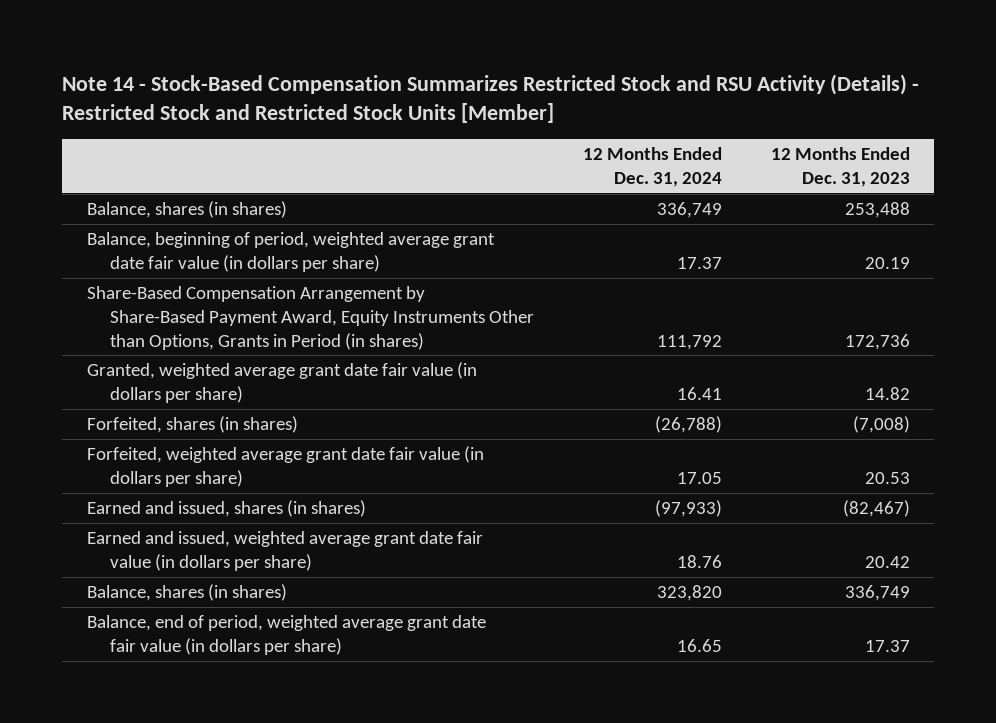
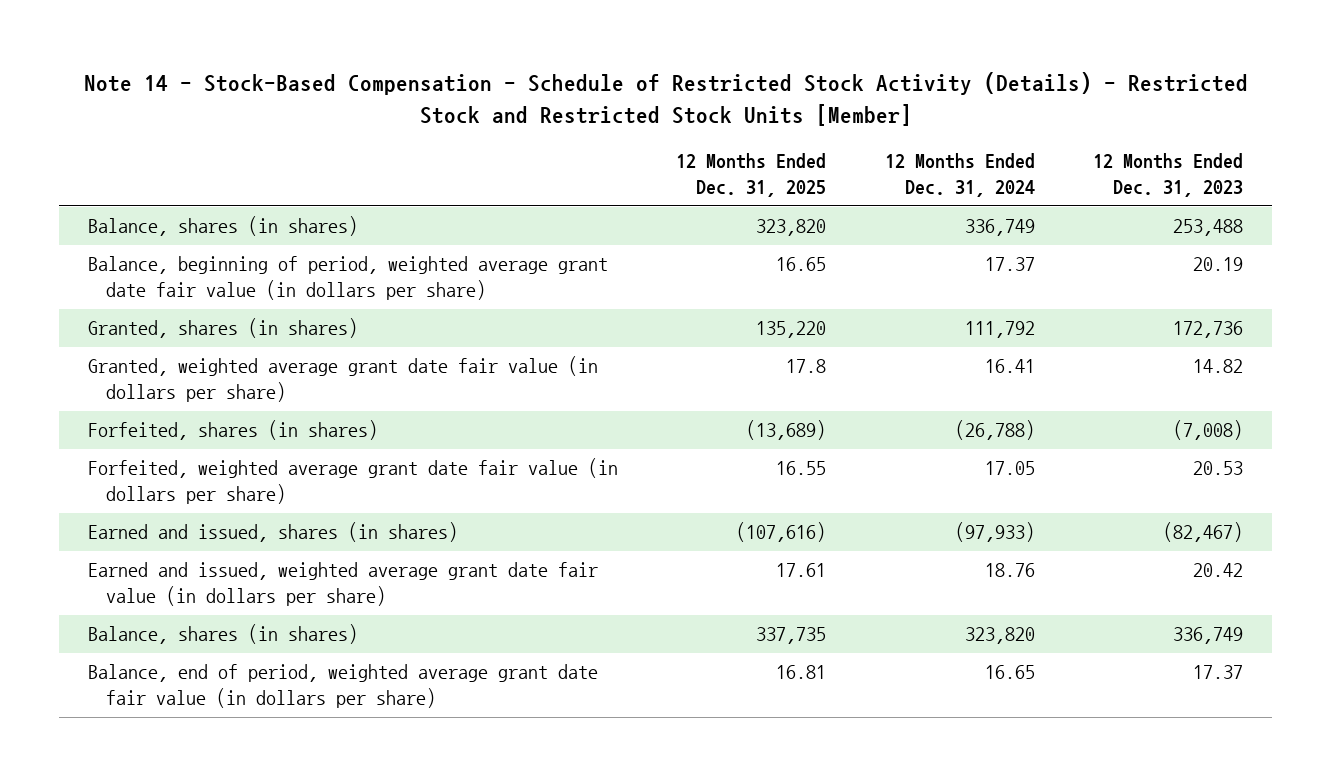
[62,74,920,124] Note 14 - Stock-Based Compensation Summarizes Restricted Stock and RSU Activity (Details) - Restricted Stock and Restricted Stock Units [Member] -> [83,72,1248,126] Note 14 - Stock-Based Compensation - Schedule of Restricted Stock Activity (Details) - Restricted Stock and Restricted Stock Units [Member]
none -> [676,153,827,198] 12 Months Ended Dec. 31, 2025
[86,285,535,350] Share-Based Compensation Arrangement by Share-Based Payment Award, Equity Instruments Other than Options, Grants in Period (in shares) -> [88,318,359,339] Granted, shares (in shares)

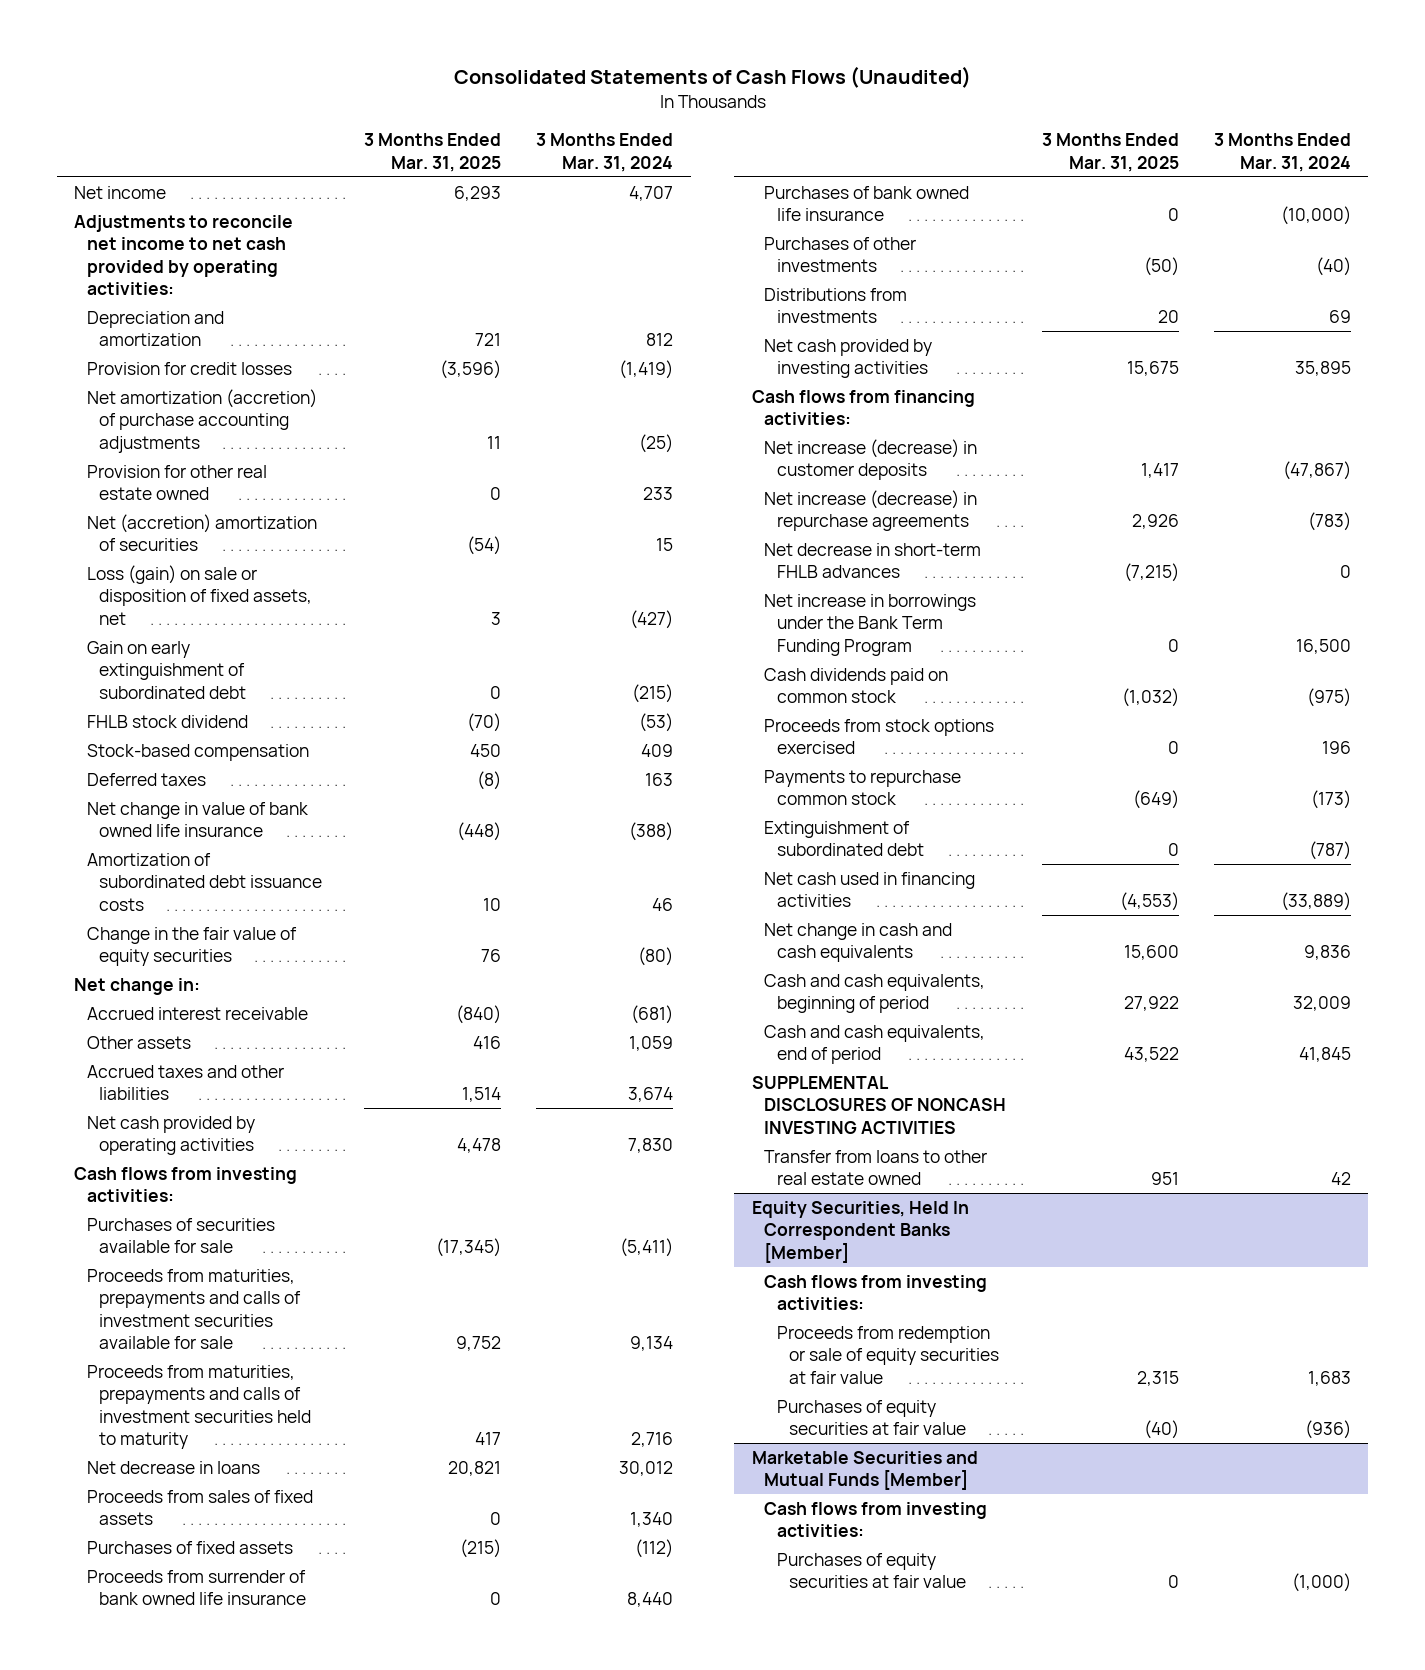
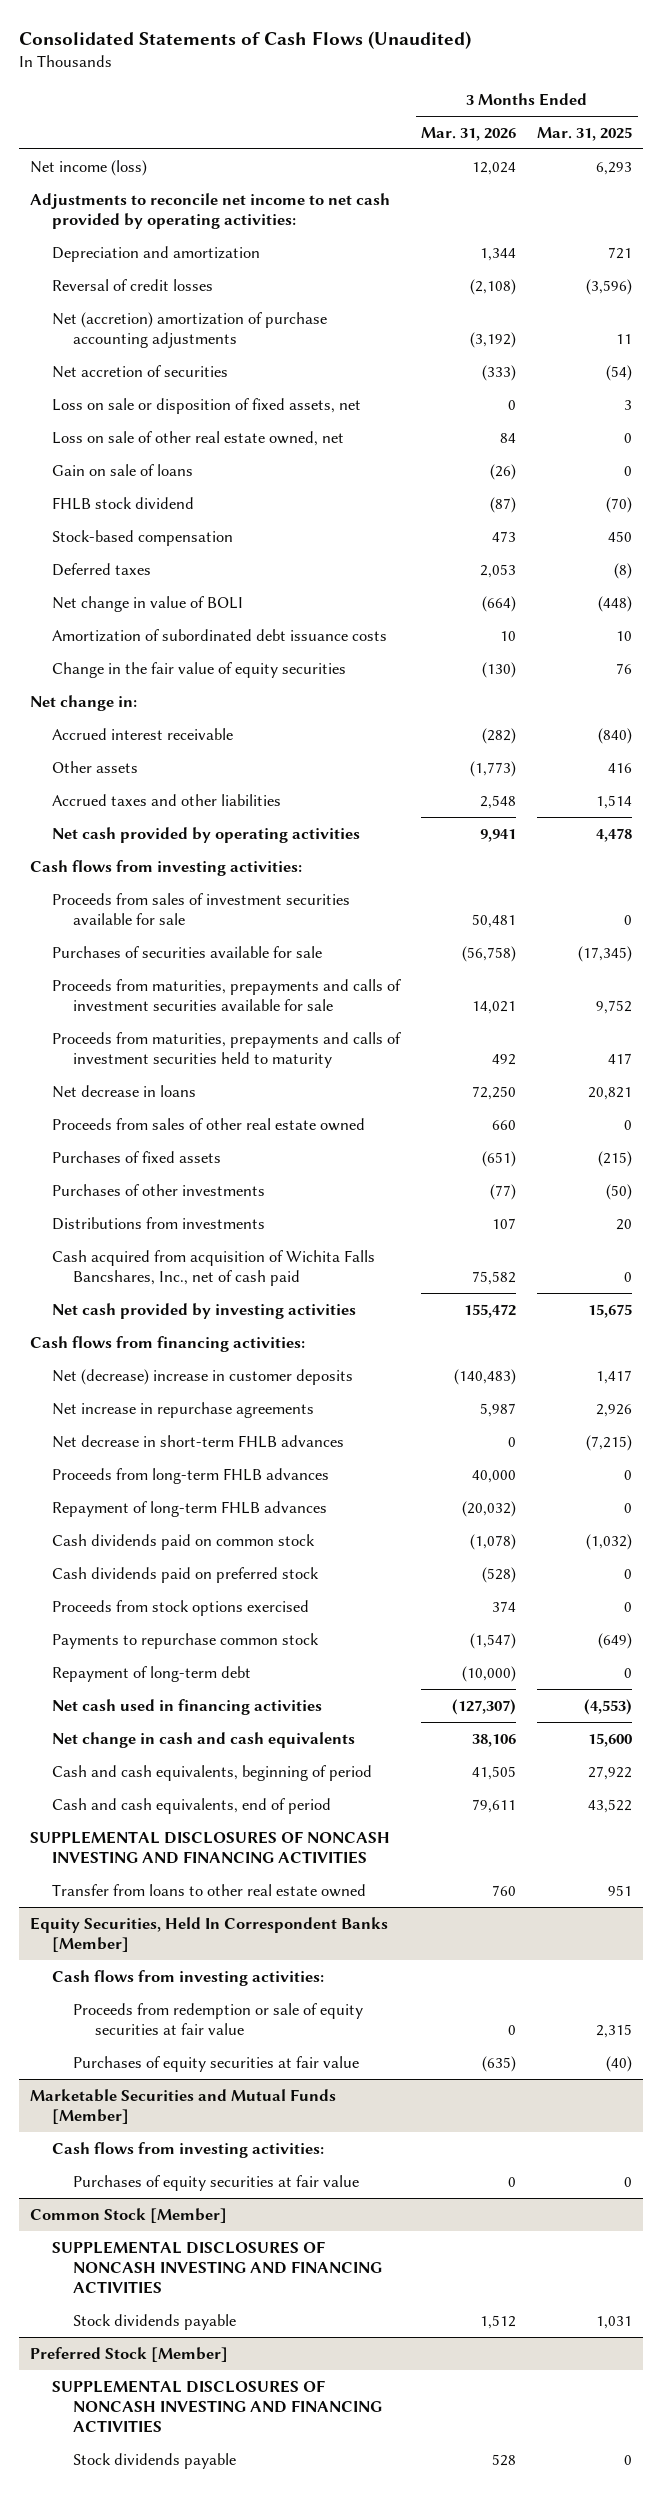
[535,133,673,172] 3 Months Ended Mar. 31, 2024 -> none
none -> [421,126,517,141] Mar. 31, 2026
[74,185,167,199] Net income -> [29,159,147,176] Net income (loss)
[86,464,267,501] Provision for other real estate owned -> none
[86,640,247,699] Gain on early extinguishment of subordinated debt -> none
[86,361,292,375] Provision for credit losses -> [51,278,213,291] Reversal of credit losses
[86,388,317,453] Net amortization (accretion) of purchase accounting adjustments -> [51,311,327,348] Net (accretion) amortization of purchase accounting adjustments
[86,513,317,552] Net (accretion) amortization of securities -> [51,364,228,378] Net accretion of securities
[86,564,313,625] Loss (gain) on sale or disposition of fixed assets, net -> [51,397,361,414] Loss on sale or disposition of fixed assets, net
none -> [51,430,344,446] Loss on sale of other real estate owned, net
none -> [51,463,193,476] Gain on sale of loans
[86,801,309,838] Net change in value of bank owned life insurance -> [51,595,243,612] Net change in value of BOLI
none -> [51,892,350,925] Proceeds from sales of investment securities available for sale
[86,1489,313,1526] Proceeds from sales of fixed assets -> none
none -> [51,1117,365,1131] Proceeds from sales of other real estate owned
[86,1569,307,1606] Proceeds from surrender of bank owned life insurance -> none
[764,185,970,222] Purchases of bank owned life insurance -> none
none -> [51,1249,375,1286] Cash acquired from acquisition of Wichita Falls Bancshares, Inc., net of cash paid
[764,438,978,481] Net increase (decrease) in customer deposits -> [51,1368,353,1385] Net (decrease) increase in customer deposits
[764,489,978,532] Net increase (decrease) in repurchase agreements -> [51,1401,314,1418] Net increase in repurchase agreements
[764,593,977,656] Net increase in borrowings under the Bank Term Funding Program -> none
none -> [51,1467,329,1484] Proceeds from long-term FHLB advances
none -> [51,1500,327,1517] Repayment of long-term FHLB advances
none -> [51,1566,319,1583] Cash dividends paid on preferred stock
[764,820,924,857] Extinguishment of subordinated debt -> none
none -> [51,1665,251,1682] Repayment of long-term debt
[752,1075,1007,1134] SUPPLEMENTAL DISCLOSURES OF NONCASH INVESTING ACTIVITIES -> [29,1830,390,1864] SUPPLEMENTAL DISCLOSURES OF NONCASH INVESTING AND FINANCING ACTIVITIES
none -> [29,2207,227,2223] Common Stock [Member]
none -> [51,2240,383,2295] SUPPLEMENTAL DISCLOSURES OF NONCASH INVESTING AND FINANCING ACTIVITIES
none -> [73,2313,237,2330] Stock dividends payable
none -> [29,2346,228,2362] Preferred Stock [Member]
none -> [51,2379,383,2434] SUPPLEMENTAL DISCLOSURES OF NONCASH INVESTING AND FINANCING ACTIVITIES
none -> [73,2452,237,2469] Stock dividends payable

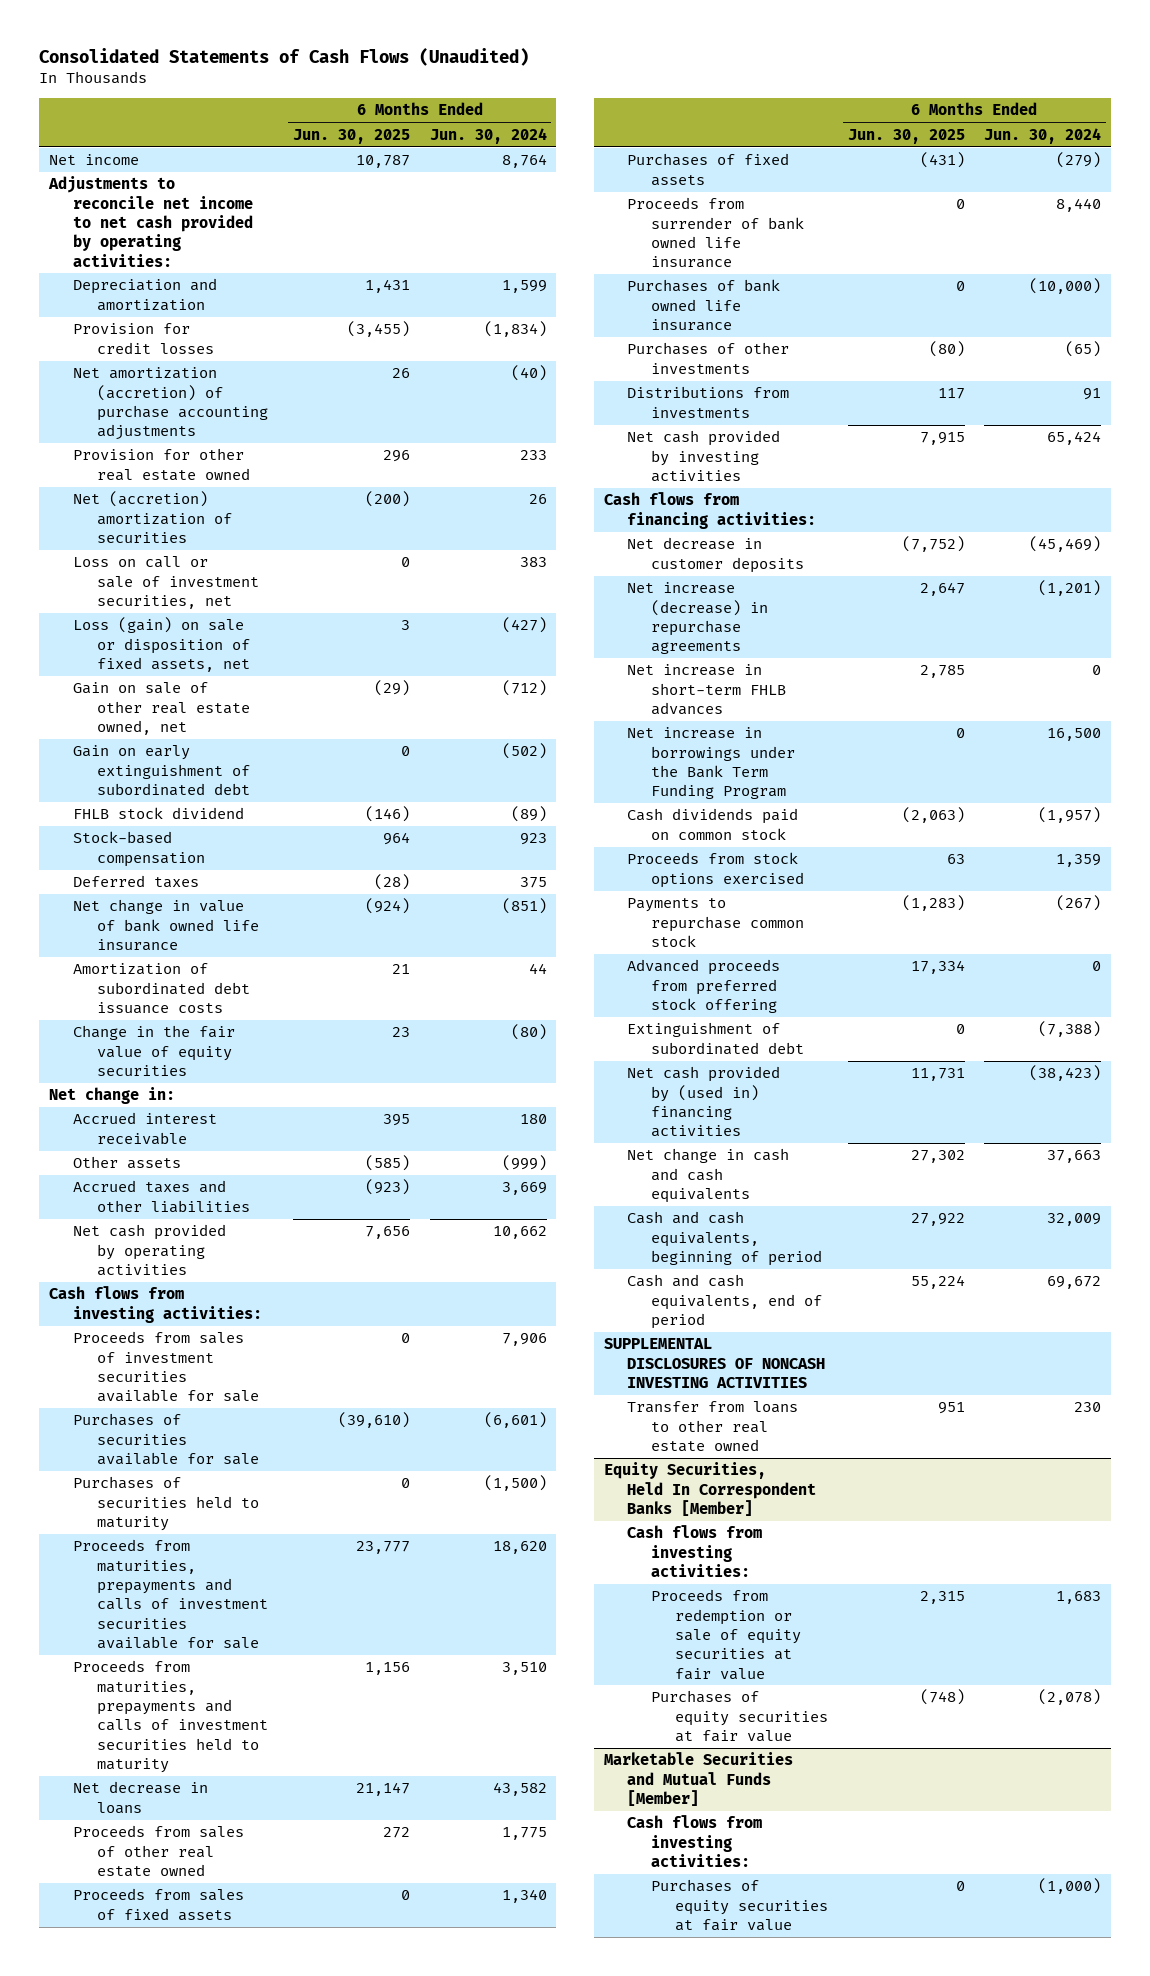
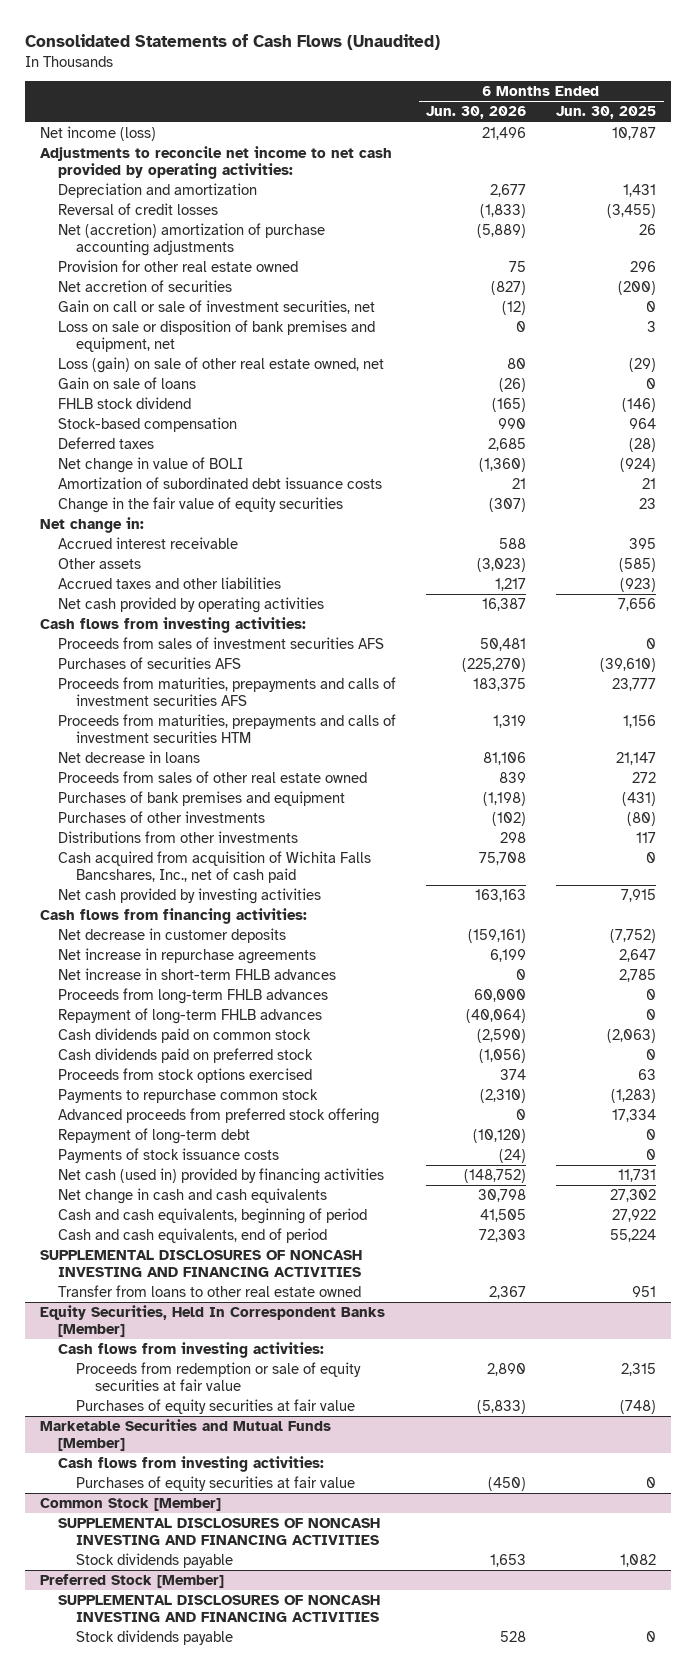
[429,127,547,144] Jun. 30, 2024 -> none
none -> [426,106,527,120] Jun. 30, 2026
[49,154,140,166] Net income -> [40,126,157,142] Net income (loss)
[72,323,214,354] Provision for credit losses -> [58,203,219,216] Reversal of credit losses
[72,367,268,441] Net amortization (accretion) of purchase accounting adjustments -> [58,223,326,256] Net (accretion) amortization of purchase accounting adjustments
[72,745,250,796] Gain on early extinguishment of subordinated debt -> none
[72,491,232,543] Net (accretion) amortization of securities -> [58,280,233,293] Net accretion of securities
[72,556,259,609] Loss on call or sale of investment securities, net -> [58,300,376,315] Gain on call or sale of investment securities, net
[72,617,250,672] Loss (gain) on sale or disposition of fixed assets, net -> [58,320,376,352] Loss on sale or disposition of bank premises and equipment, net
[72,682,250,735] Gain on sale of other real estate owned, net -> [58,357,385,374] Loss (gain) on sale of other real estate owned, net
none -> [58,377,197,390] Gain on sale of loans
[72,899,259,951] Net change in value of bank owned life insurance -> [58,457,244,474] Net change in value of BOLI
[72,1476,259,1531] Purchases of securities held to maturity -> none
[72,1331,259,1403] Proceeds from sales of investment securities available for sale -> [58,637,385,650] Proceeds from sales of investment securities AFS
[72,1413,259,1465] Purchases of securities available for sale -> [58,657,242,670] Purchases of securities AFS
[72,1539,268,1649] Proceeds from maturities, prepayments and calls of investment securities available for sale -> [58,677,397,706] Proceeds from maturities, prepayments and calls of investment securities AFS
[72,1660,268,1773] Proceeds from maturities, prepayments and calls of investment securities held to maturity -> [58,714,397,743] Proceeds from maturities, prepayments and calls of investment securities HTM
[72,1888,244,1921] Proceeds from sales of fixed assets -> none
[627,197,805,269] Proceeds from surrender of bank owned life insurance -> none
[627,279,781,331] Purchases of bank owned life insurance -> none
[627,153,790,186] Purchases of fixed assets -> [58,791,346,807] Purchases of bank premises and equipment
[627,386,790,418] Distributions from investments -> [58,831,299,844] Distributions from other investments
none -> [58,851,372,883] Cash acquired from acquisition of Wichita Falls Bancshares, Inc., net of cash paid
[627,582,769,655] Net increase (decrease) in repurchase agreements -> [58,948,317,965] Net increase in repurchase agreements
[627,727,796,800] Net increase in borrowings under the Bank Term Funding Program -> none
none -> [58,988,329,1005] Proceeds from long-term FHLB advances
none -> [58,1008,323,1025] Repayment of long-term FHLB advances
none -> [58,1048,314,1064] Cash dividends paid on preferred stock
[627,1022,805,1055] Extinguishment of subordinated debt -> none
none -> [58,1128,251,1145] Repayment of long-term debt
none -> [58,1148,280,1164] Payments of stock issuance costs
[627,1066,781,1138] Net cash provided by (used in) financing activities -> [58,1168,385,1185] Net cash (used in) provided by financing activities
[603,1338,826,1388] SUPPLEMENTAL DISCLOSURES OF NONCASH INVESTING ACTIVITIES -> [40,1250,363,1277] SUPPLEMENTAL DISCLOSURES OF NONCASH INVESTING AND FINANCING ACTIVITIES
none -> [40,1498,222,1512] Common Stock [Member]
none -> [58,1518,381,1545] SUPPLEMENTAL DISCLOSURES OF NONCASH INVESTING AND FINANCING ACTIVITIES
none -> [76,1553,234,1569] Stock dividends payable
none -> [40,1574,225,1589] Preferred Stock [Member]
none -> [58,1595,381,1622] SUPPLEMENTAL DISCLOSURES OF NONCASH INVESTING AND FINANCING ACTIVITIES
none -> [76,1630,234,1646] Stock dividends payable

